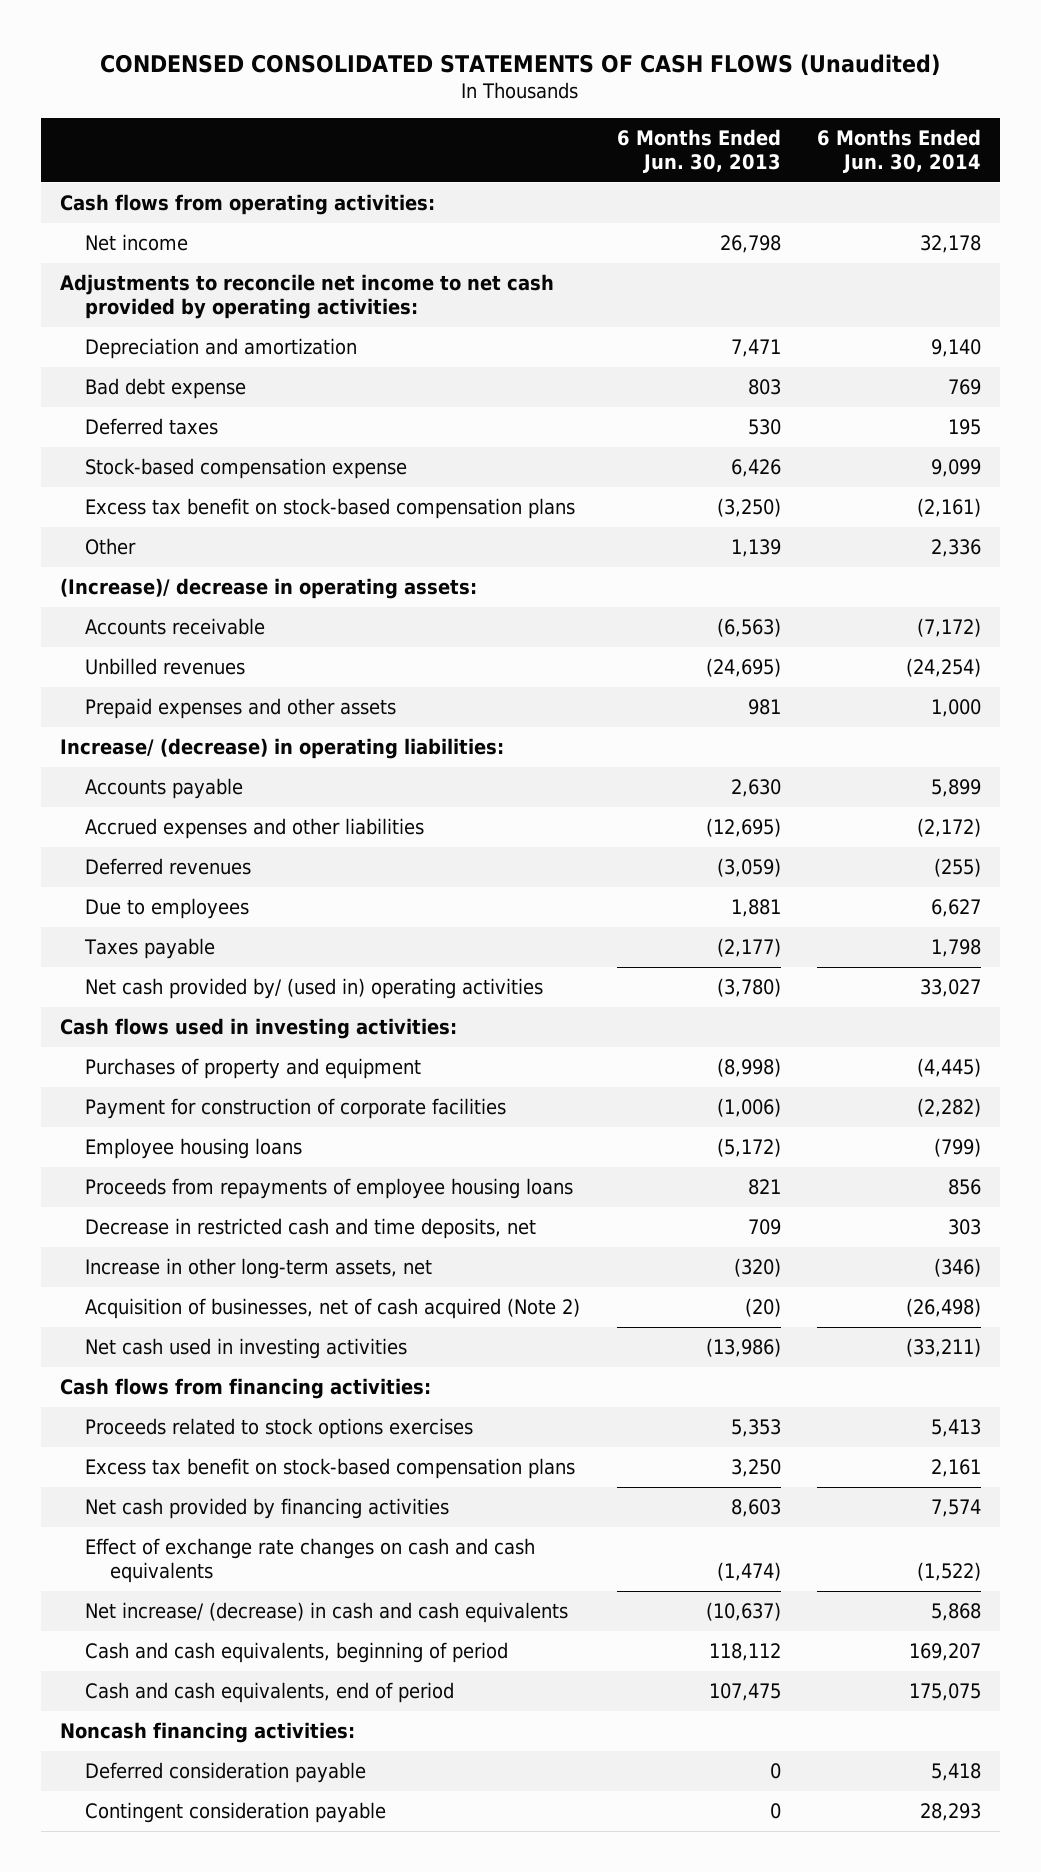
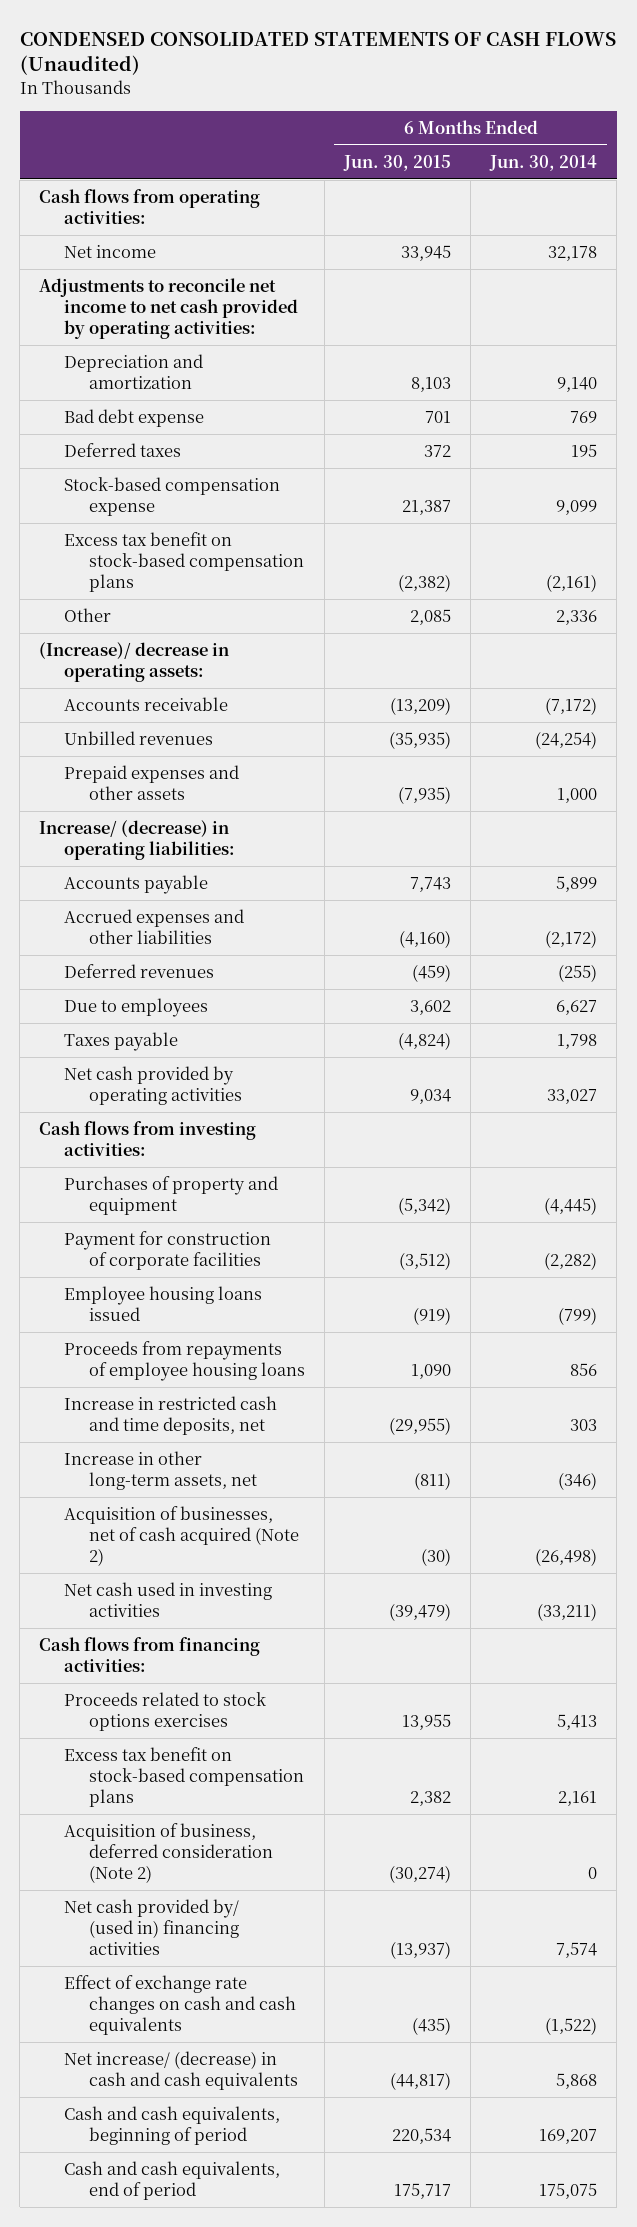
[616,128,781,173] 6 Months Ended Jun. 30, 2013 -> none
none -> [343,154,452,171] Jun. 30, 2015
[84,977,543,999] Net cash provided by/ (used in) operating activities -> [64,1066,243,1106] Net cash provided by operating activities
[59,1017,457,1039] Cash flows used in investing activities: -> [39,1121,257,1157] Cash flows from investing activities:
[84,1137,302,1159] Employee housing loans -> [64,1286,263,1322] Employee housing loans issued
[84,1217,536,1239] Decrease in restricted cash and time deposits, net -> [64,1396,278,1436] Increase in restricted cash and time deposits, net
none -> [64,1823,274,1883] Acquisition of business, deferred consideration (Note 2)
[84,1497,449,1519] Net cash provided by financing activities -> [64,1899,240,1955] Net cash provided by/ (used in) financing activities
[59,1721,355,1743] Noncash financing activities: -> none
[84,1761,366,1783] Deferred consideration payable -> none
[84,1801,386,1823] Contingent consideration payable -> none

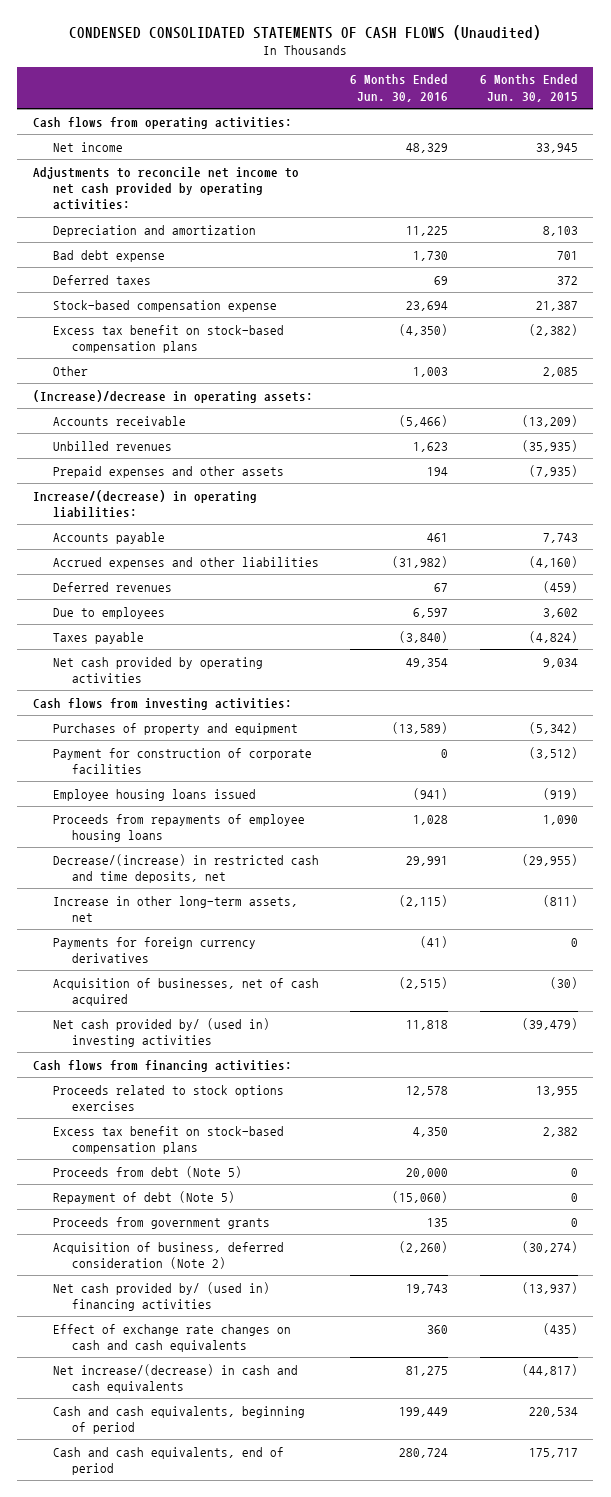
[489,154,598,171] Jun. 30, 2014 -> none
none -> [350,74,449,102] 6 Months Ended Jun. 30, 2016
[39,642,230,683] (Increase)/ decrease in operating assets: -> [32,389,313,403] (Increase)/decrease in operating assets:
[39,820,236,861] Increase/ (decrease) in operating liabilities: -> [32,489,257,518] Increase/(decrease) in operating liabilities:
[64,1396,278,1436] Increase in restricted cash and time deposits, net -> [52,853,319,883] Decrease/(increase) in restricted cash and time deposits, net
none -> [52,936,256,963] Payments for foreign currency derivatives
[64,1506,300,1566] Acquisition of businesses, net of cash acquired (Note 2) -> [52,977,319,1006] Acquisition of businesses, net of cash acquired
[64,1582,273,1618] Net cash used in investing activities -> [52,1017,270,1047] Net cash provided by/ (used in) investing activities
none -> [52,1165,242,1178] Proceeds from debt (Note 5)
none -> [52,1190,235,1204] Repayment of debt (Note 5)
none -> [52,1216,270,1229] Proceeds from government grants
[64,2051,299,2091] Net increase/ (decrease) in cash and cash equivalents -> [52,1363,298,1393] Net increase/(decrease) in cash and cash equivalents

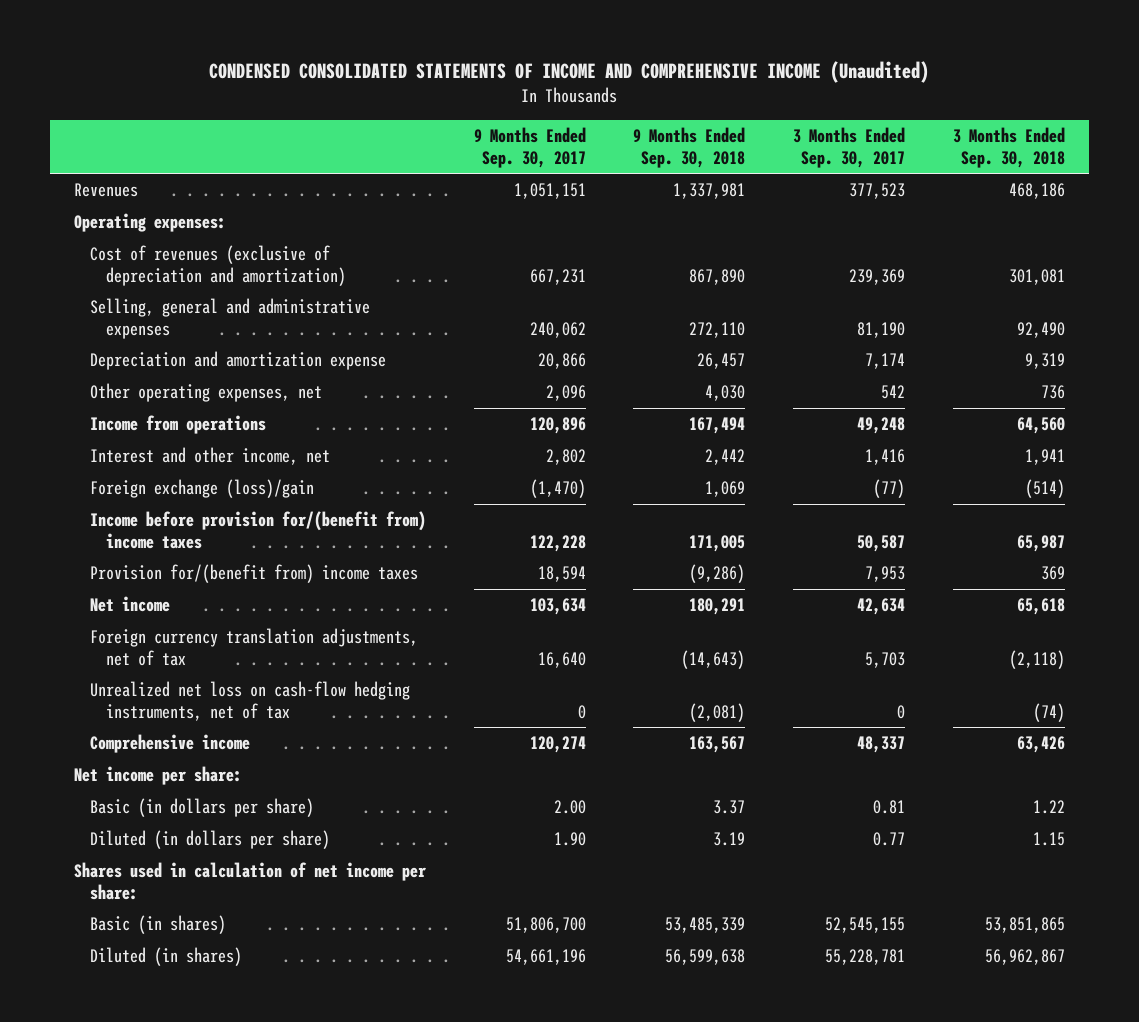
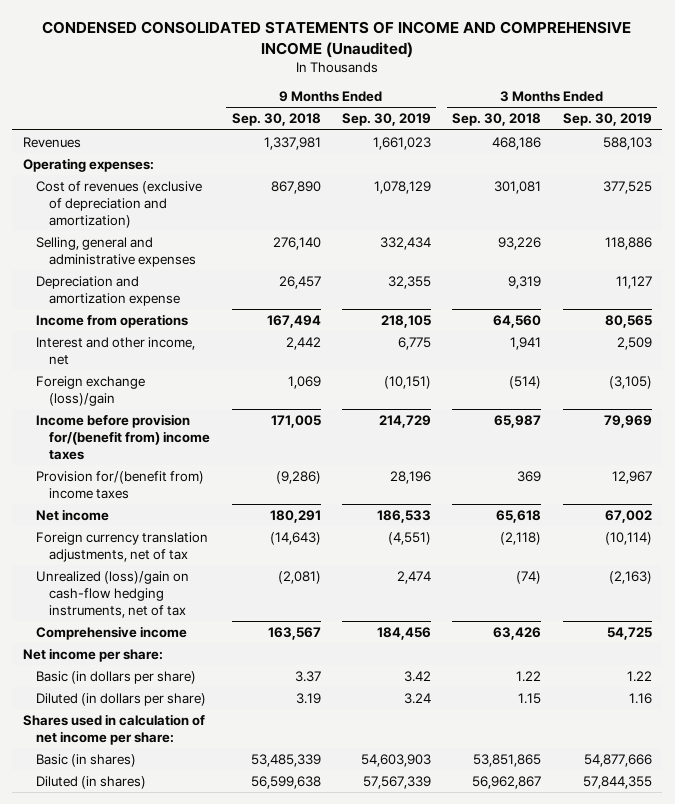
[473,126,586,168] 9 Months Ended Sep. 30, 2017 -> none
[793,126,906,168] 3 Months Ended Sep. 30, 2017 -> none
none -> [341,113,431,127] Sep. 30, 2019
none -> [562,113,652,127] Sep. 30, 2019
[689,321,746,338] 272,110 -> [272,236,321,250] 276,140
[1017,321,1066,338] 92,490 -> [498,236,542,250] 93,226
[89,383,322,403] Other operating expenses, net -> none
[89,681,410,721] Unrealized net loss on cash-flow hedging instruments, net of tax -> [36,570,190,618] Unrealized (loss)/gain on cash-flow hedging instruments, net of tax

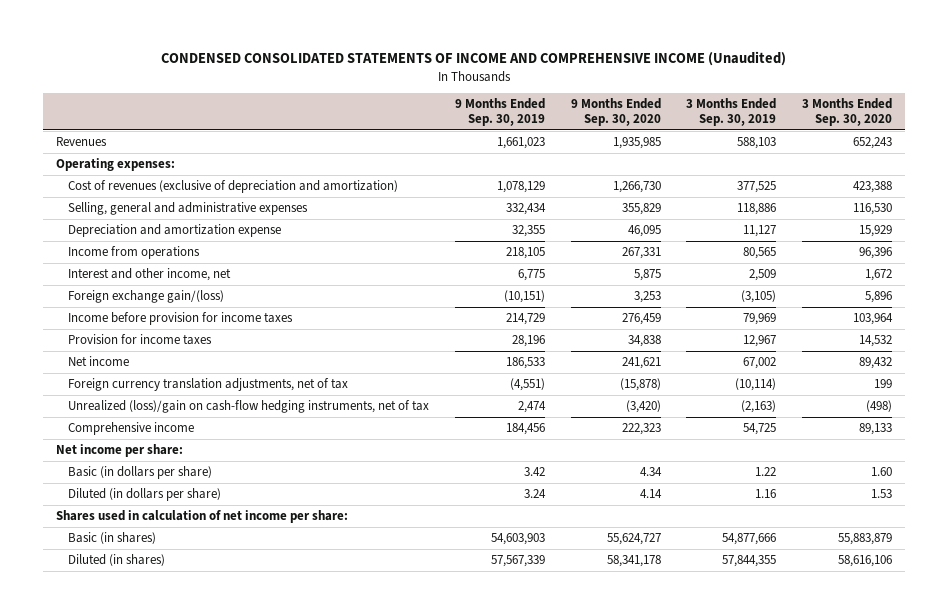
[231,113,321,127] Sep. 30, 2018 -> none
[452,113,542,127] Sep. 30, 2018 -> none
none -> [570,98,661,127] 9 Months Ended Sep. 30, 2020
none -> [802,98,893,127] 3 Months Ended Sep. 30, 2020
[36,375,146,406] Foreign exchange (loss)/gain -> [67,290,224,304] Foreign exchange gain/(loss)
[36,413,211,460] Income before provision for/(benefit from) income taxes -> [67,312,293,326] Income before provision for income taxes
[36,470,205,499] Provision for/(benefit from) income taxes -> [67,334,212,346] Provision for income taxes

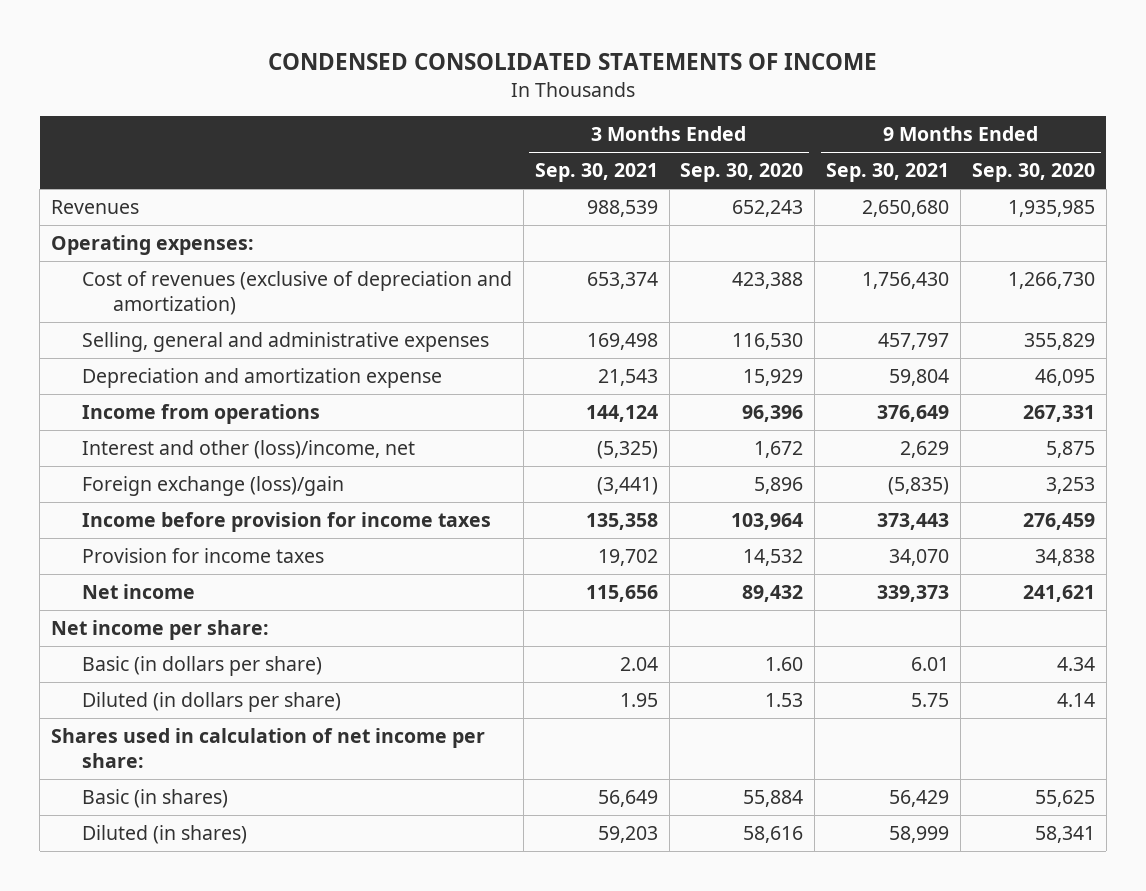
[161,51,787,67] CONDENSED CONSOLIDATED STATEMENTS OF INCOME AND COMPREHENSIVE INCOME (Unaudited) -> [267,53,877,71] CONDENSED CONSOLIDATED STATEMENTS OF INCOME
[454,98,545,127] 9 Months Ended Sep. 30, 2019 -> none
[686,98,777,127] 3 Months Ended Sep. 30, 2019 -> none
none -> [534,163,658,183] Sep. 30, 2021
none -> [826,163,950,183] Sep. 30, 2021
[67,268,231,282] Interest and other income, net -> [81,440,415,460] Interest and other (loss)/income, net
[67,290,224,304] Foreign exchange gain/(loss) -> [81,476,344,497] Foreign exchange (loss)/gain
[67,378,348,392] Foreign currency translation adjustments, net of tax -> none
[67,400,429,414] Unrealized (loss)/gain on cash-flow hedging instruments, net of tax -> none
[67,422,194,436] Comprehensive income -> none
[606,533,661,546] 55,624,727 -> [1035,790,1096,808] 55,625
[838,533,893,546] 55,883,879 -> [743,790,804,808] 55,884
[606,555,661,568] 58,341,178 -> [1035,826,1096,844] 58,341
[838,555,893,568] 58,616,106 -> [743,826,804,844] 58,616

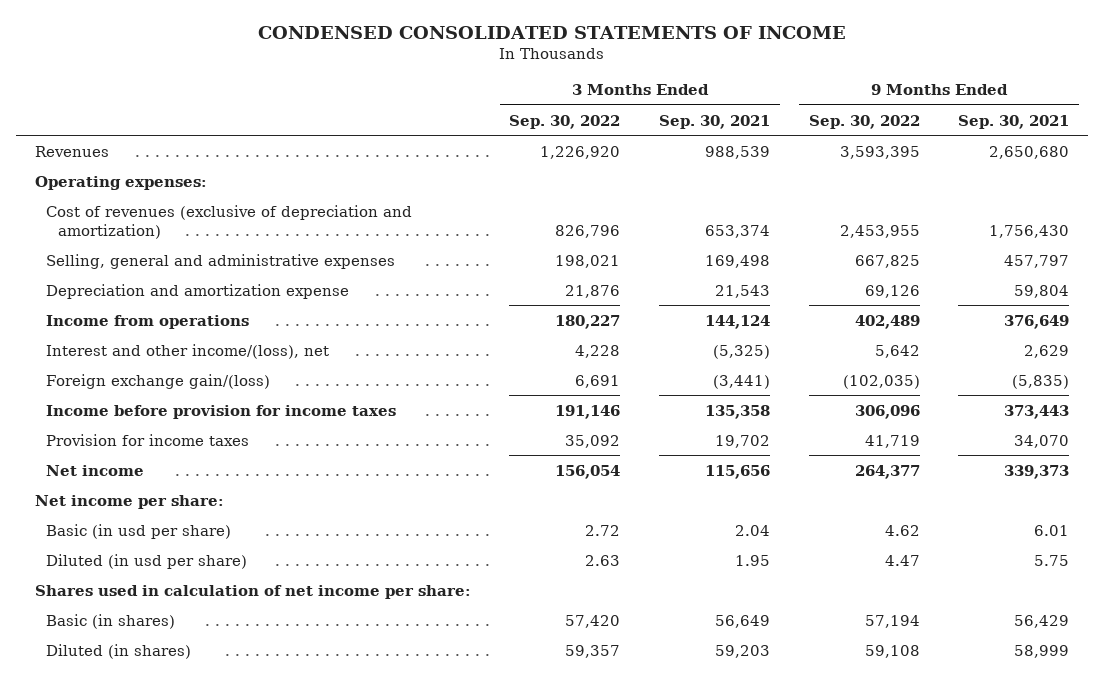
[680,163,804,183] Sep. 30, 2020 -> none
[972,163,1096,183] Sep. 30, 2020 -> none
none -> [509,114,621,129] Sep. 30, 2022
none -> [808,114,920,129] Sep. 30, 2022
[81,440,415,460] Interest and other (loss)/income, net -> [46,343,330,359] Interest and other income/(loss), net
[81,476,344,497] Foreign exchange (loss)/gain -> [46,373,271,389] Foreign exchange gain/(loss)
[81,656,322,677] Basic (in dollars per share) -> [46,523,232,539] Basic (in usd per share)
[81,692,341,713] Diluted (in dollars per share) -> [46,553,248,569] Diluted (in usd per share)

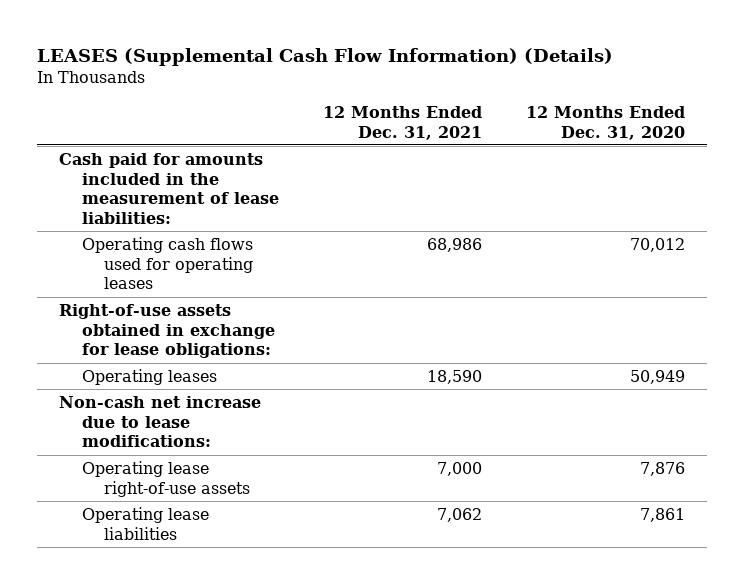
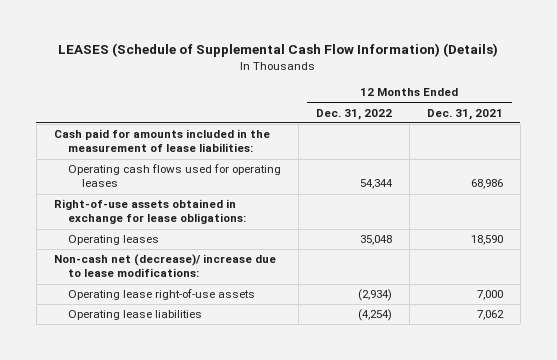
[37,47,614,66] LEASES (Supplemental Cash Flow Information) (Details) -> [58,43,499,58] LEASES (Schedule of Supplemental Cash Flow Information) (Details)
[526,105,686,140] 12 Months Ended Dec. 31, 2020 -> none
none -> [315,108,392,120] Dec. 31, 2022
[59,396,262,448] Non-cash net increase due to lease modifications: -> [53,254,276,278] Non-cash net (decrease)/ increase due to lease modifications:

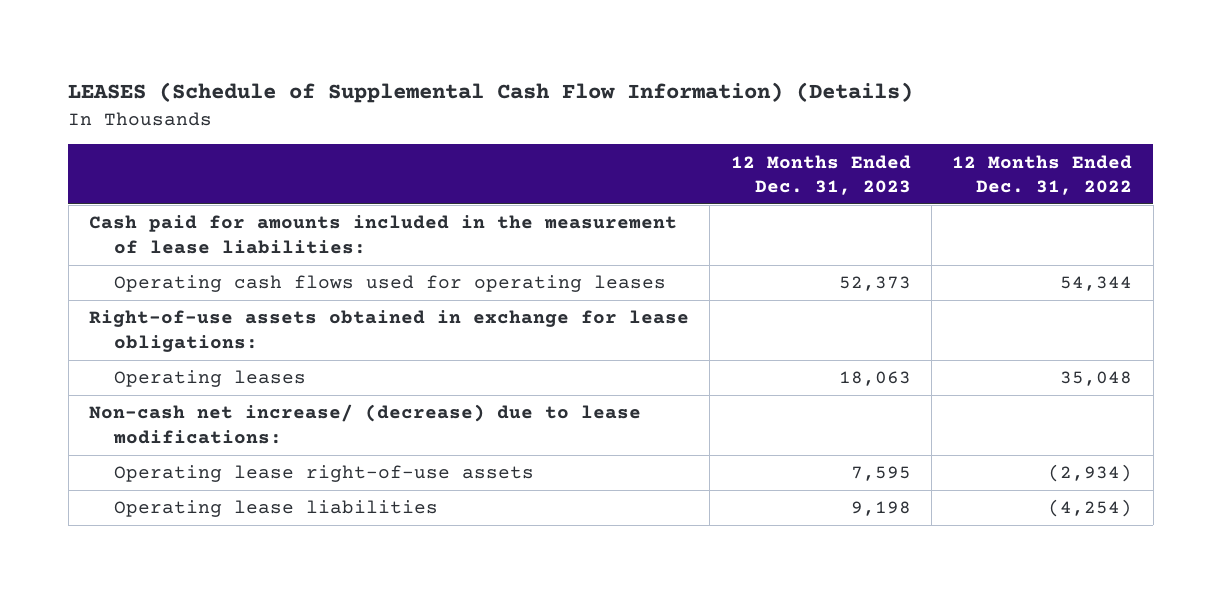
[426,108,503,120] Dec. 31, 2021 -> none
none -> [730,154,911,195] 12 Months Ended Dec. 31, 2023
[53,254,276,278] Non-cash net (decrease)/ increase due to lease modifications: -> [89,404,642,444] Non-cash net increase/ (decrease) due to lease modifications:

